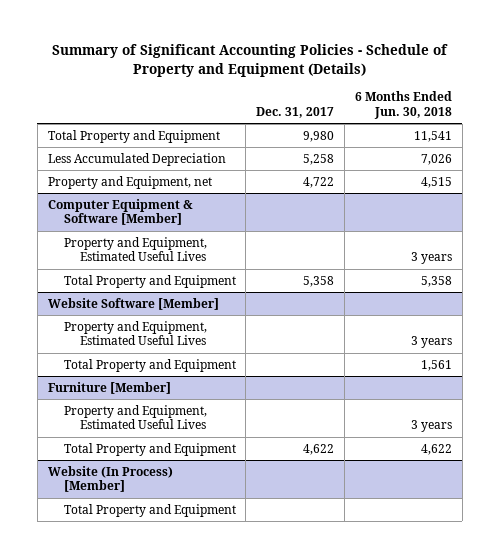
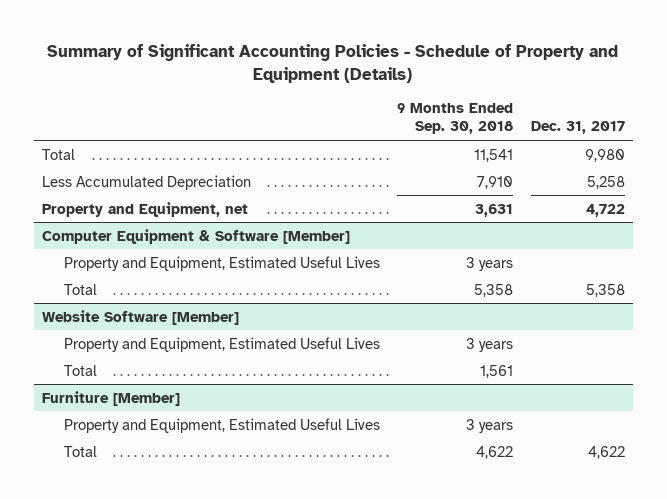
[355,91,453,119] 6 Months Ended Jun. 30, 2018 -> none
none -> [397,103,514,135] 9 Months Ended Sep. 30, 2018
[47,129,220,143] Total Property and Equipment -> [42,148,76,160] Total
[63,274,236,288] Total Property and Equipment -> [64,283,98,295] Total
[63,358,236,372] Total Property and Equipment -> [64,364,98,376] Total
[47,465,173,493] Website (In Process) [Member] -> none
[63,503,236,517] Total Property and Equipment -> none
[63,442,236,456] Total Property and Equipment -> [64,445,98,457] Total

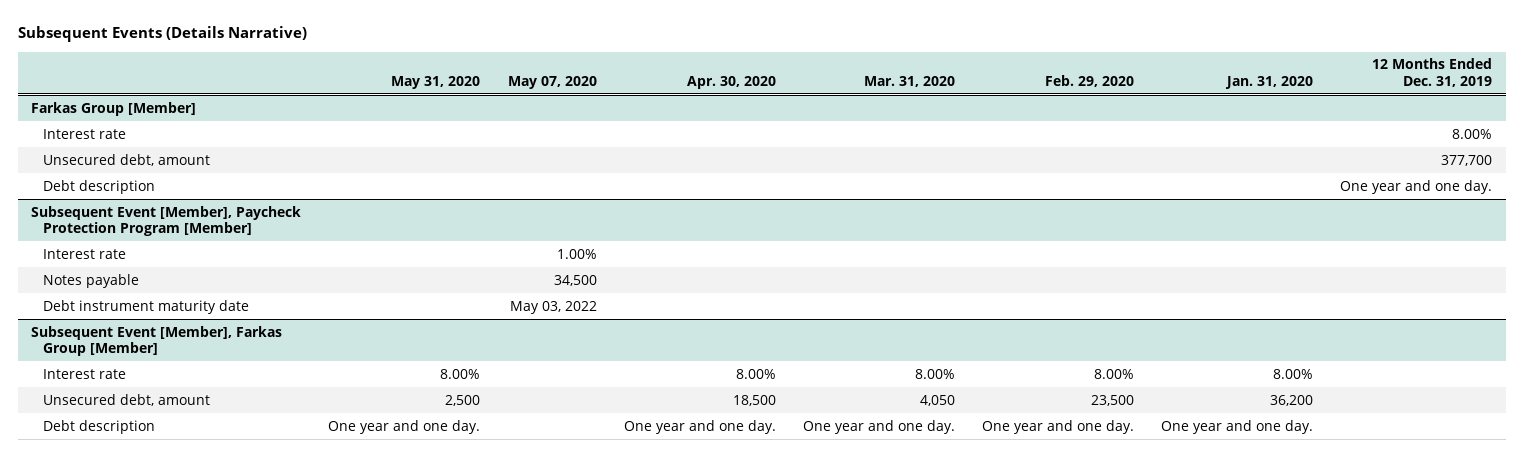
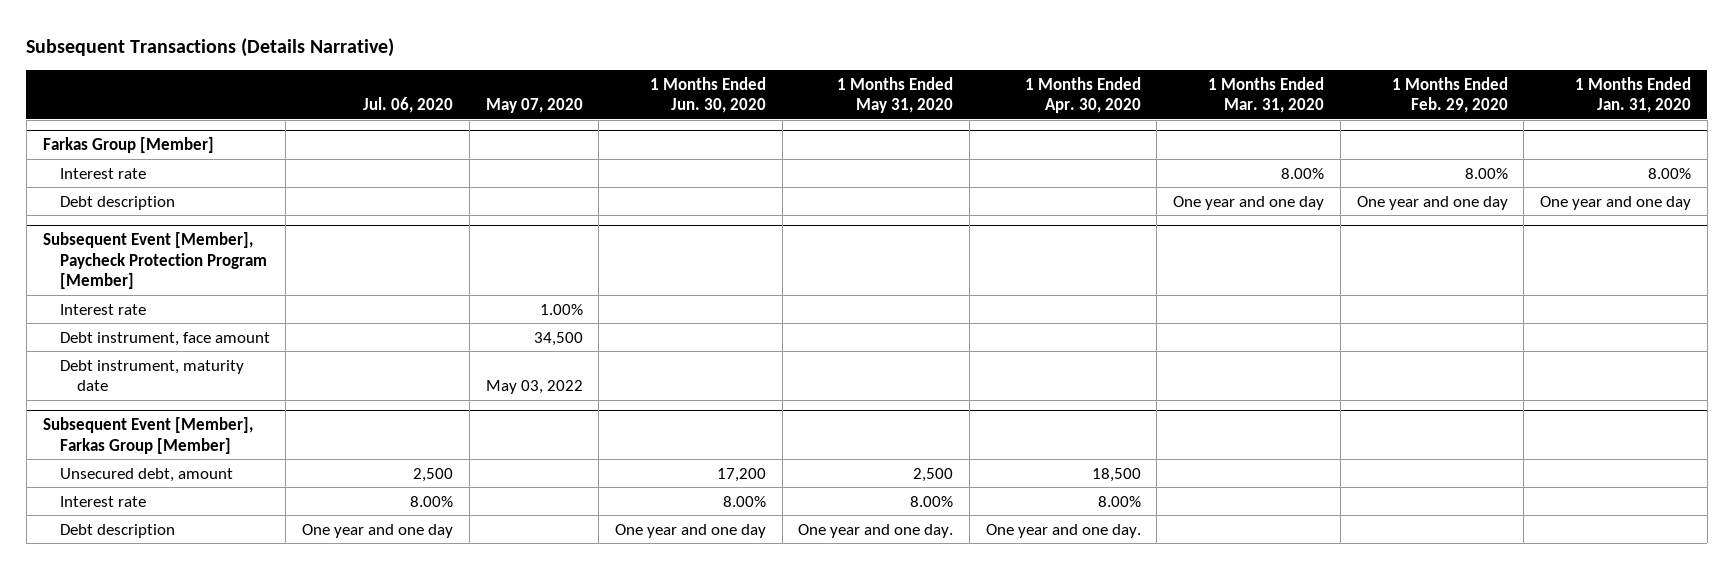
[17,26,307,43] Subsequent Events (Details Narrative) -> [26,37,395,57] Subsequent Transactions (Details Narrative)
[391,75,481,89] May 31, 2020 -> none
[686,75,776,89] Apr. 30, 2020 -> none
[863,75,955,87] Mar. 31, 2020 -> none
[1045,74,1135,87] Feb. 29, 2020 -> none
[1225,75,1314,89] Jan. 31, 2020 -> none
[1372,58,1493,87] 12 Months Ended Dec. 31, 2019 -> none
none -> [363,97,454,114] Jul. 06, 2020
none -> [649,76,766,114] 1 Months Ended Jun. 30, 2020
none -> [837,76,954,114] 1 Months Ended May 31, 2020
none -> [1024,76,1141,114] 1 Months Ended Apr. 30, 2020
none -> [1208,76,1325,114] 1 Months Ended Mar. 31, 2020
none -> [1391,76,1508,114] 1 Months Ended Feb. 29, 2020
none -> [1575,76,1692,114] 1 Months Ended Jan. 31, 2020
[43,153,211,166] Unsecured debt, amount -> none
[43,273,140,288] Notes payable -> [59,331,270,346] Debt instrument, face amount
[43,299,250,314] Debt instrument maturity date -> [59,359,244,392] Debt instrument, maturity date
[43,368,127,379] Interest rate -> [59,495,146,507] Interest rate

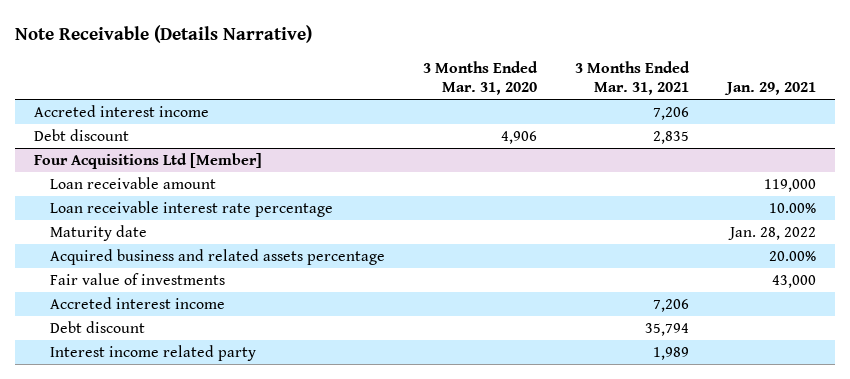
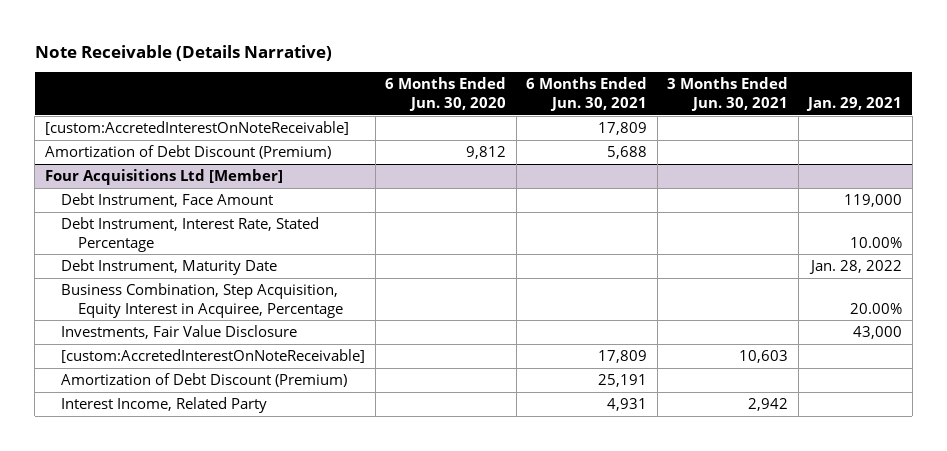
[423,60,539,96] 3 Months Ended Mar. 31, 2020 -> none
[575,60,691,96] 3 Months Ended Mar. 31, 2021 -> none
none -> [385,77,507,112] 6 Months Ended Jun. 30, 2020
none -> [526,77,648,112] 6 Months Ended Jun. 30, 2021
none -> [667,77,789,112] 3 Months Ended Jun. 30, 2021
[34,104,210,117] Accreted interest income -> [44,121,349,136] [custom:AccretedInterestOnNoteReceivable]
[34,128,130,141] Debt discount -> [44,145,331,160] Amortization of Debt Discount (Premium)
[49,176,216,189] Loan receivable amount -> [61,193,274,208] Debt Instrument, Face Amount
[49,200,333,217] Loan receivable interest rate percentage -> [61,217,320,252] Debt Instrument, Interest Rate, Stated Percentage
[49,224,147,241] Maturity date -> [61,259,278,276] Debt Instrument, Maturity Date
[49,248,385,265] Acquired business and related assets percentage -> [61,283,343,318] Business Combination, Step Acquisition, Equity Interest in Acquiree, Percentage
[49,272,225,285] Fair value of investments -> [61,325,298,340] Investments, Fair Value Disclosure
[49,296,225,309] Accreted interest income -> [61,349,366,364] [custom:AccretedInterestOnNoteReceivable]
[49,320,145,333] Debt discount -> [61,373,348,388] Amortization of Debt Discount (Premium)
[49,344,256,361] Interest income related party -> [61,397,268,414] Interest Income, Related Party

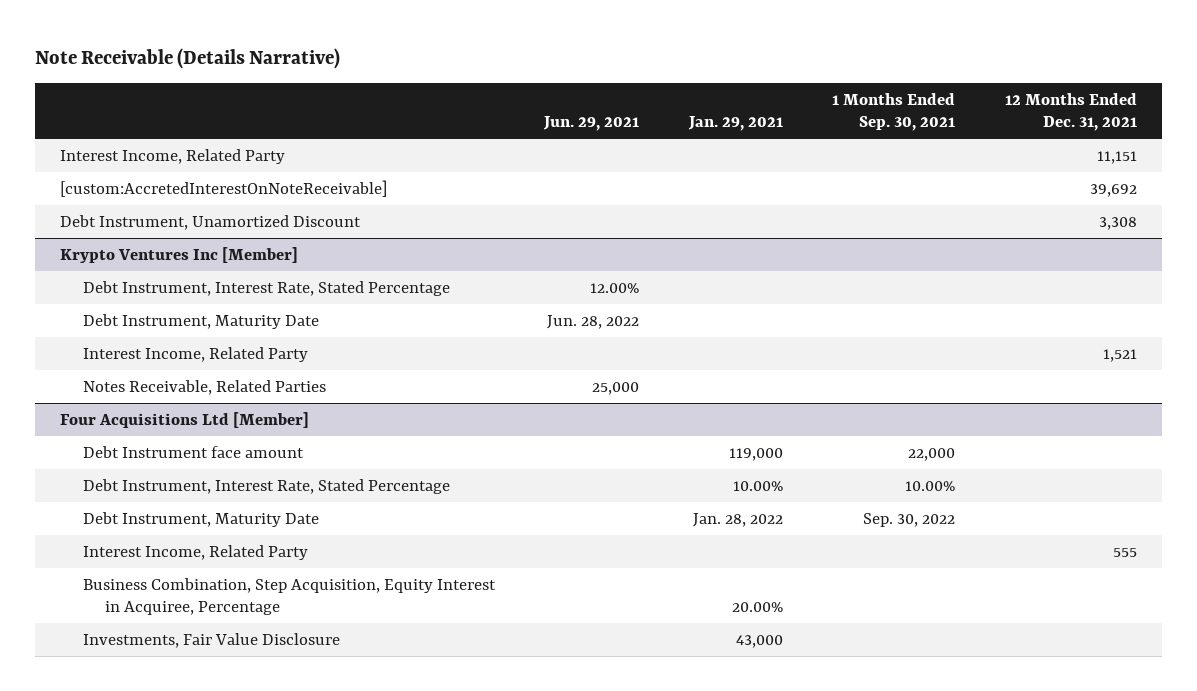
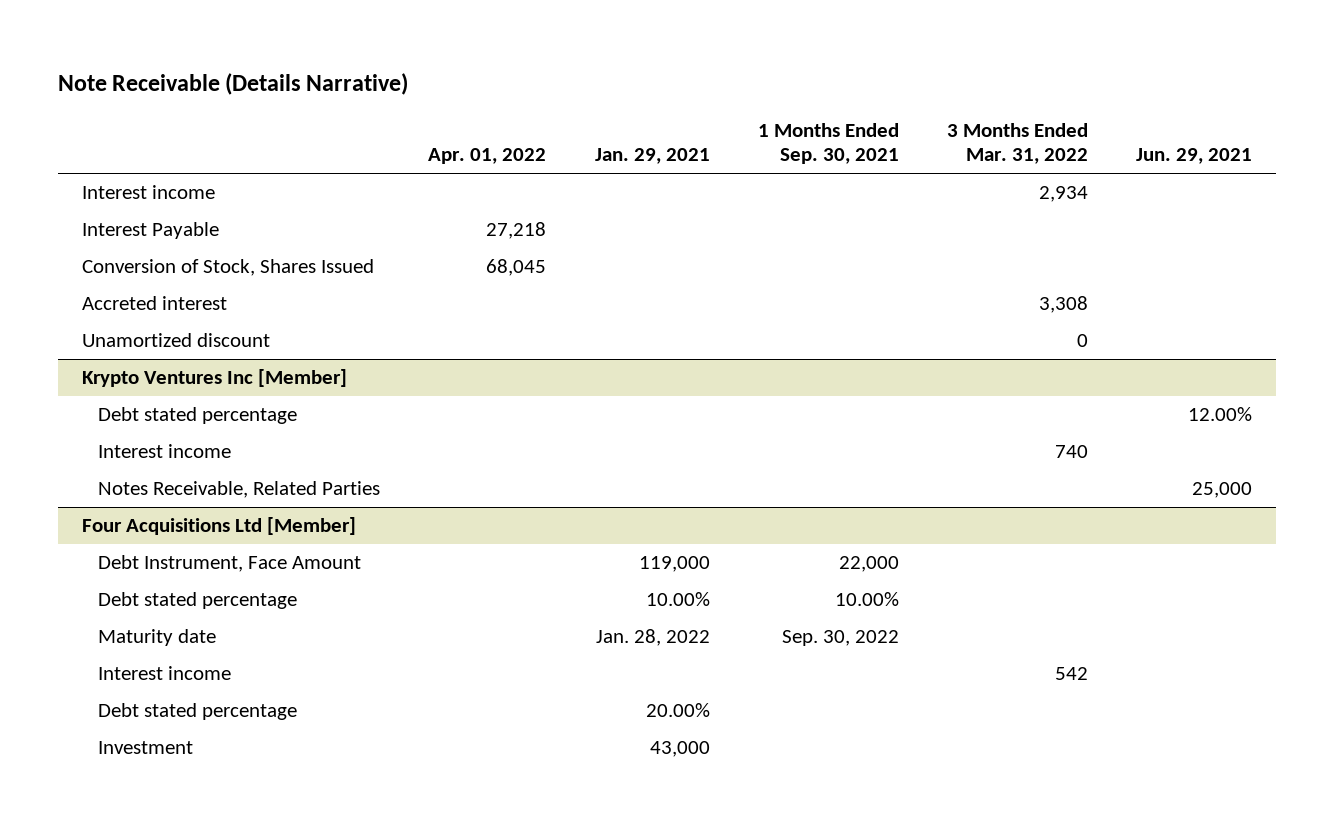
[1004,92,1137,132] 12 Months Ended Dec. 31, 2021 -> none
none -> [428,148,547,165] Apr. 01, 2022
none -> [946,122,1088,165] 3 Months Ended Mar. 31, 2022
[59,148,285,164] Interest Income, Related Party -> [82,185,216,200] Interest income
none -> [82,222,220,240] Interest Payable
none -> [82,259,375,277] Conversion of Stock, Shares Issued
[59,179,387,197] [custom:AccretedInterestOnNoteReceivable] -> [82,296,228,311] Accreted interest
[59,214,361,230] Debt Instrument, Unamortized Discount -> [82,333,271,348] Unamortized discount
[82,313,319,329] Debt Instrument, Maturity Date -> none
[82,280,450,296] Debt Instrument, Interest Rate, Stated Percentage -> [98,407,298,425] Debt stated percentage
[82,346,308,362] Interest Income, Related Party -> [98,444,232,459] Interest income
[82,445,304,458] Debt Instrument face amount -> [98,555,362,573] Debt Instrument, Face Amount
[82,478,450,494] Debt Instrument, Interest Rate, Stated Percentage -> [98,592,298,610] Debt stated percentage
[82,511,319,527] Debt Instrument, Maturity Date -> [98,629,217,647] Maturity date
[82,544,308,560] Interest Income, Related Party -> [98,666,232,681] Interest income
[82,577,496,615] Business Combination, Step Acquisition, Equity Interest in Acquiree, Percentage -> [98,703,298,721] Debt stated percentage
[82,632,340,648] Investments, Fair Value Disclosure -> [98,741,194,755] Investment

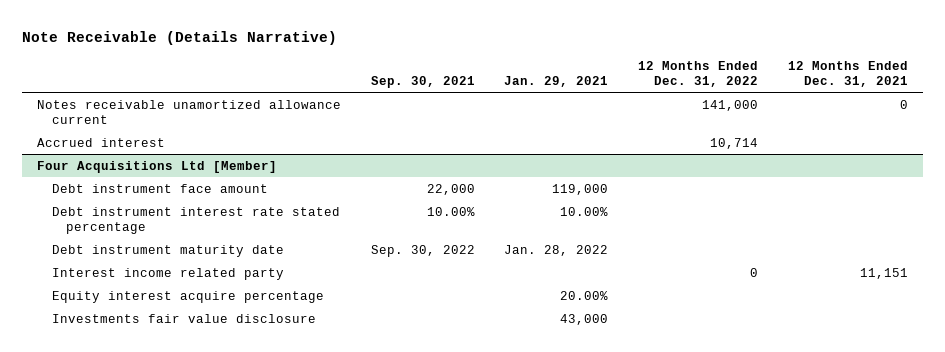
[428,148,547,165] Apr. 01, 2022 -> none
[757,122,899,165] 1 Months Ended Sep. 30, 2021 -> none
[946,122,1088,165] 3 Months Ended Mar. 31, 2022 -> none
[1135,148,1252,165] Jun. 29, 2021 -> none
none -> [370,76,475,89] Sep. 30, 2021
none -> [638,61,759,88] 12 Months Ended Dec. 31, 2022
none -> [787,61,908,88] 12 Months Ended Dec. 31, 2021
[82,185,216,200] Interest income -> none
[82,259,375,277] Conversion of Stock, Shares Issued -> none
[82,296,228,311] Accreted interest -> none
[82,333,271,348] Unamortized discount -> none
[82,369,348,388] Krypto Ventures Inc [Member] -> none
[98,407,298,425] Debt stated percentage -> none
[98,444,232,459] Interest income -> none
[98,481,381,499] Notes Receivable, Related Parties -> none
none -> [36,99,341,124] Notes receivable unamortized allowance current
[82,222,220,240] Interest Payable -> [36,137,165,147] Accrued interest
[98,555,362,573] Debt Instrument, Face Amount -> [51,183,268,193] Debt instrument face amount
[98,592,298,610] Debt stated percentage -> [51,206,340,234] Debt instrument interest rate stated percentage
[98,629,217,647] Maturity date -> [51,244,284,257] Debt instrument maturity date
[98,666,232,681] Interest income -> [51,267,284,280] Interest income related party
[98,703,298,721] Debt stated percentage -> [51,290,324,303] Equity interest acquire percentage
[98,741,194,755] Investment -> [51,313,316,323] Investments fair value disclosure

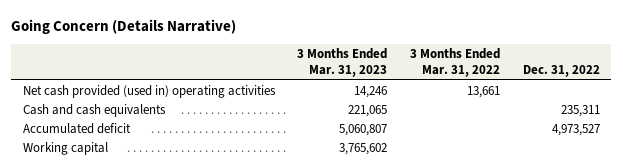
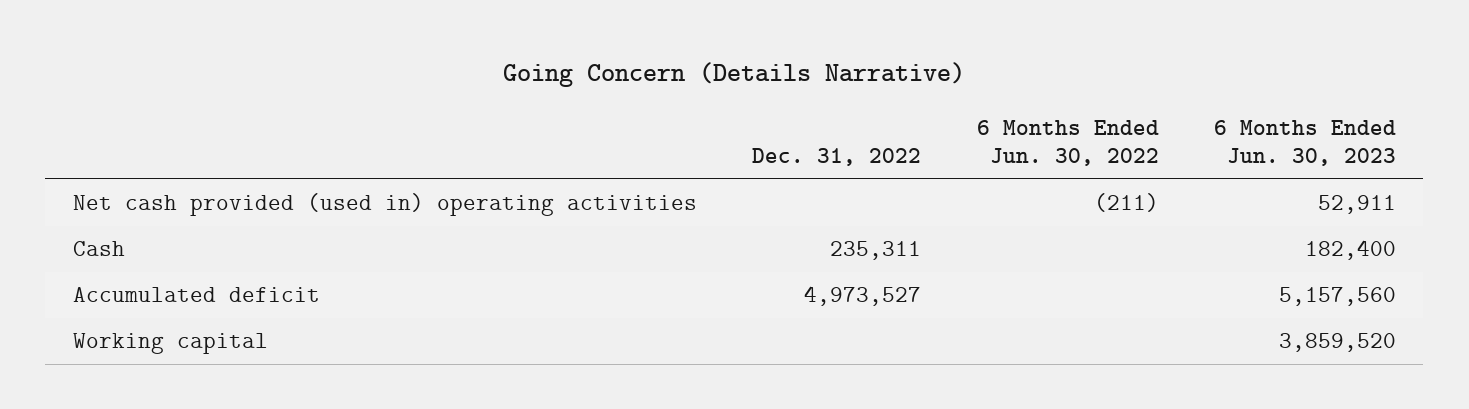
[297,48,388,78] 3 Months Ended Mar. 31, 2023 -> none
[410,48,501,78] 3 Months Ended Mar. 31, 2022 -> none
none -> [976,119,1159,167] 6 Months Ended Jun. 30, 2022
none -> [1213,119,1396,167] 6 Months Ended Jun. 30, 2023
[22,103,166,117] Cash and cash equivalents -> [72,240,125,256] Cash

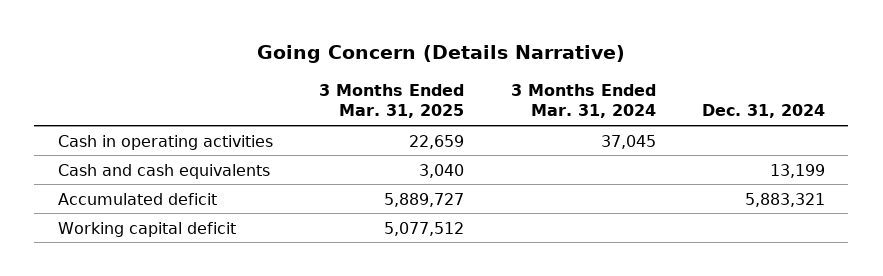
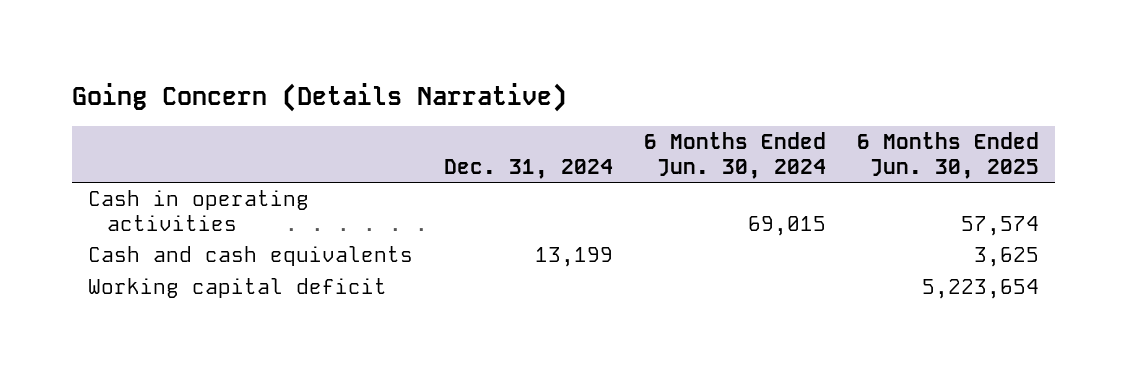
[319,83,465,119] 3 Months Ended Mar. 31, 2025 -> none
[510,83,656,119] 3 Months Ended Mar. 31, 2024 -> none
none -> [644,132,827,179] 6 Months Ended Jun. 30, 2024
none -> [857,132,1040,179] 6 Months Ended Jun. 30, 2025
[57,192,217,205] Accumulated deficit -> none

